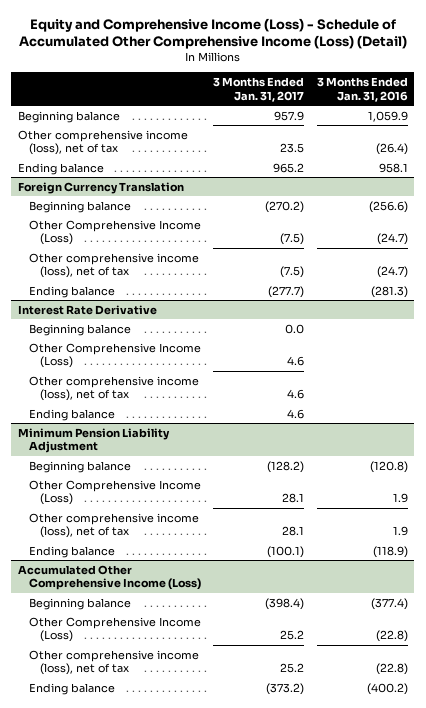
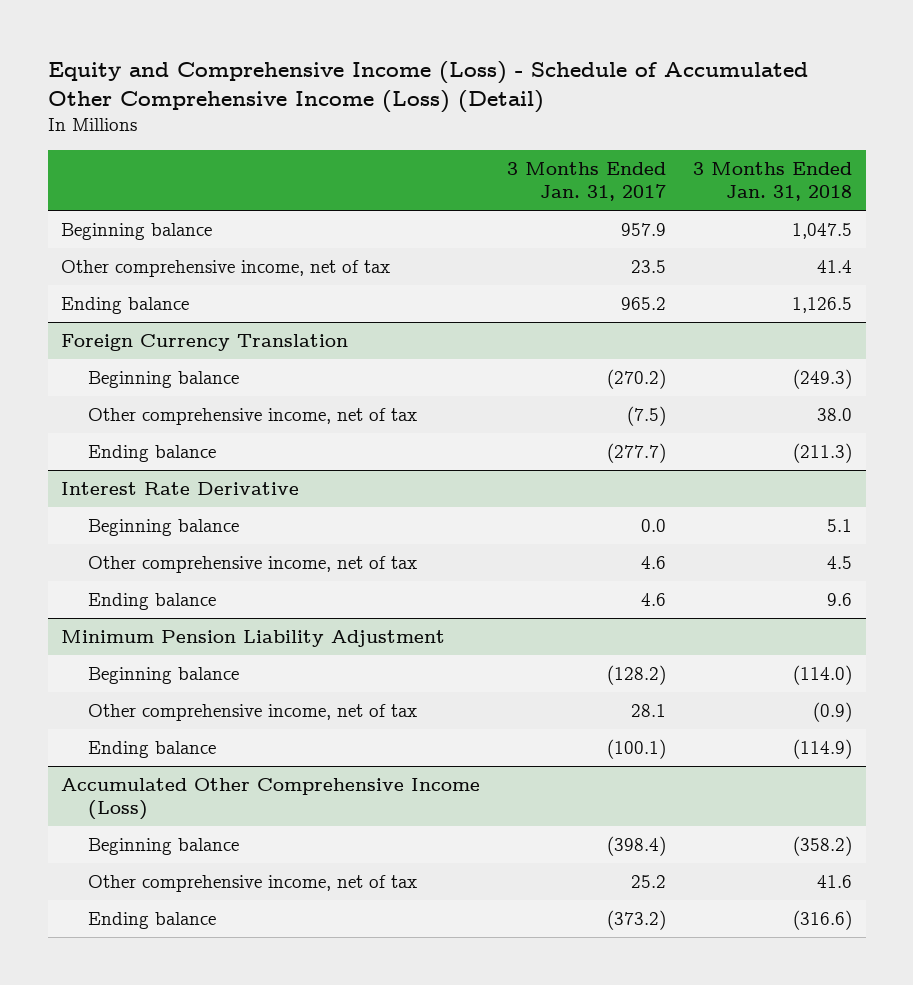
[316,77,408,102] 3 Months Ended Jan. 31, 2016 -> none
none -> [693,162,853,202] 3 Months Ended Jan. 31, 2018
[17,129,188,156] Other comprehensive income (loss), net of tax -> [61,259,391,277] Other comprehensive income, net of tax
[28,219,201,246] Other Comprehensive Income (Loss) -> none
[28,252,199,279] Other comprehensive income (loss), net of tax -> [87,407,417,425] Other comprehensive income, net of tax
[28,342,201,369] Other Comprehensive Income (Loss) -> none
[28,375,199,402] Other comprehensive income (loss), net of tax -> [87,555,417,573] Other comprehensive income, net of tax
[28,479,201,506] Other Comprehensive Income (Loss) -> none
[28,512,199,539] Other comprehensive income (loss), net of tax -> [87,703,417,721] Other comprehensive income, net of tax
[28,616,201,643] Other Comprehensive Income (Loss) -> none
[28,649,199,676] Other comprehensive income (loss), net of tax -> [87,874,417,892] Other comprehensive income, net of tax

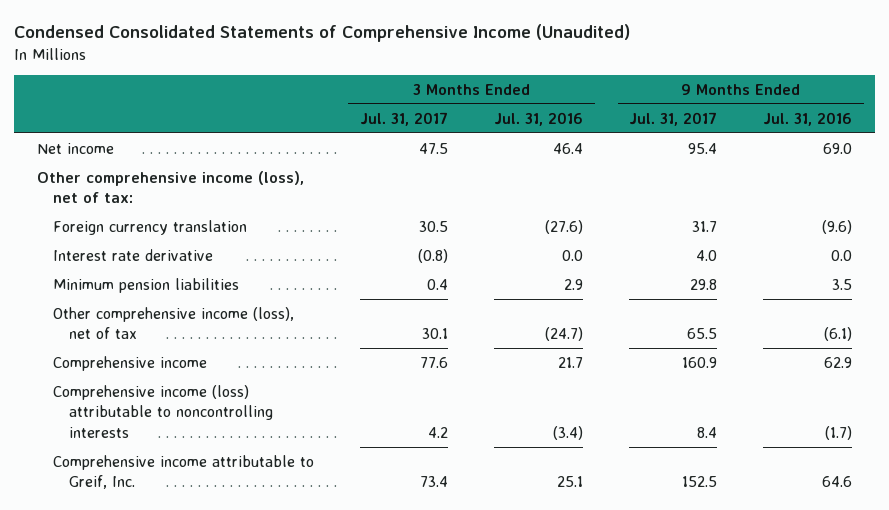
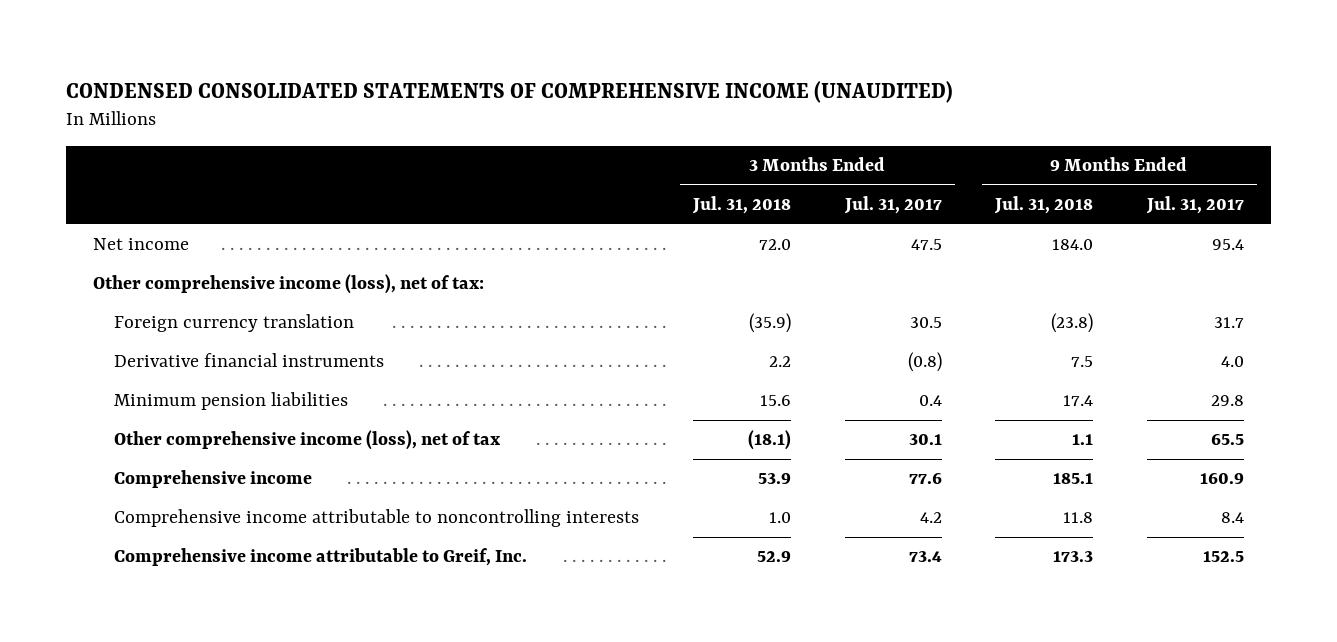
[13,24,630,43] Condensed Consolidated Statements of Comprehensive Income (Unaudited) -> [66,80,954,103] CONDENSED CONSOLIDATED STATEMENTS OF COMPREHENSIVE INCOME (UNAUDITED)
[494,111,584,126] Jul. 31, 2016 -> none
[763,111,853,126] Jul. 31, 2016 -> none
none -> [691,196,791,215] Jul. 31, 2018
none -> [994,196,1094,215] Jul. 31, 2018
[52,248,213,261] Interest rate derivative -> [114,353,385,368] Derivative financial instruments
[52,384,274,438] Comprehensive income (loss) attributable to noncontrolling interests -> [114,509,640,528] Comprehensive income attributable to noncontrolling interests

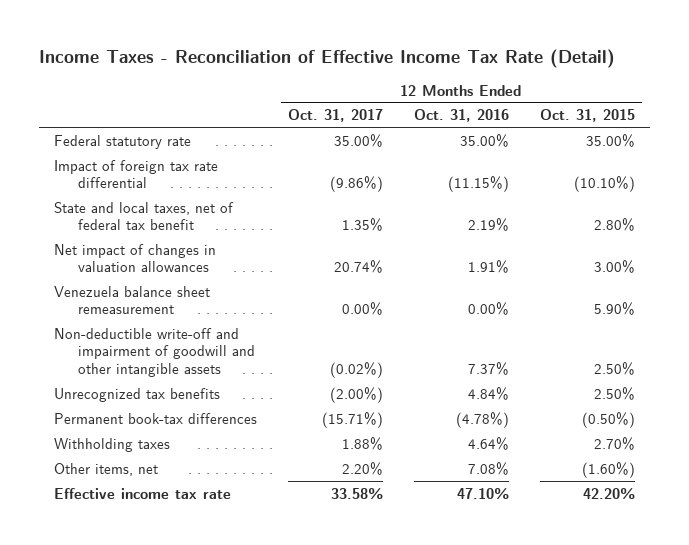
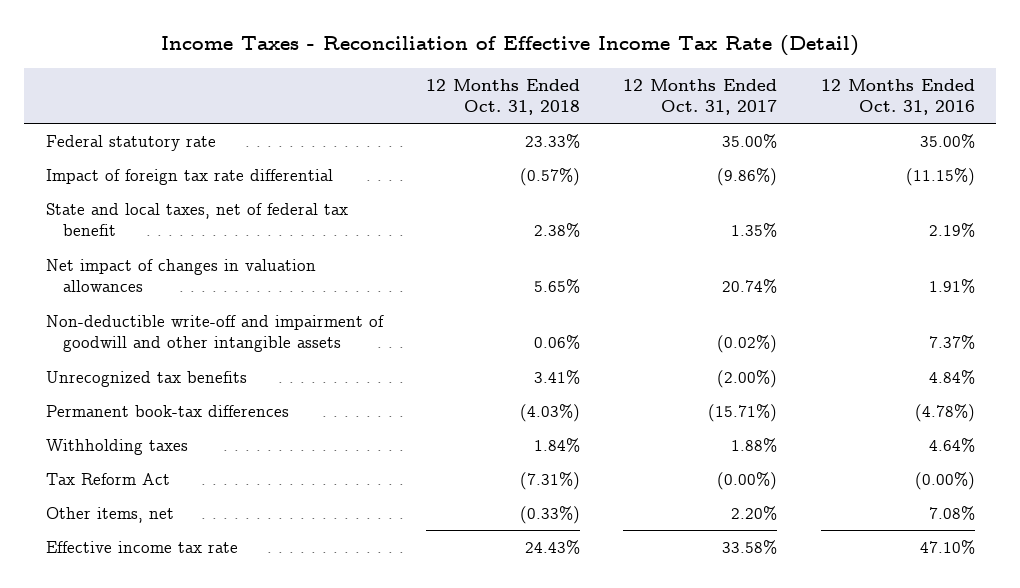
[539,109,635,123] Oct. 31, 2015 -> none
none -> [425,78,580,116] 12 Months Ended Oct. 31, 2018
[54,285,211,315] Venezuela balance sheet remeasurement -> none
none -> [45,472,170,485] Tax Reform Act

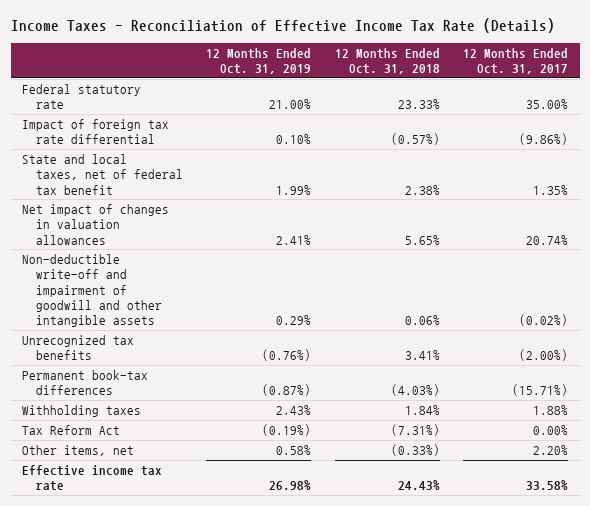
[161,35,860,57] Income Taxes - Reconciliation of Effective Income Tax Rate (Detail) -> [10,18,555,34] Income Taxes - Reconciliation of Effective Income Tax Rate (Details)
[820,78,975,116] 12 Months Ended Oct. 31, 2016 -> none
none -> [206,47,312,74] 12 Months Ended Oct. 31, 2019
[717,471,778,490] (0.00%) -> [533,424,569,435] 0.00%

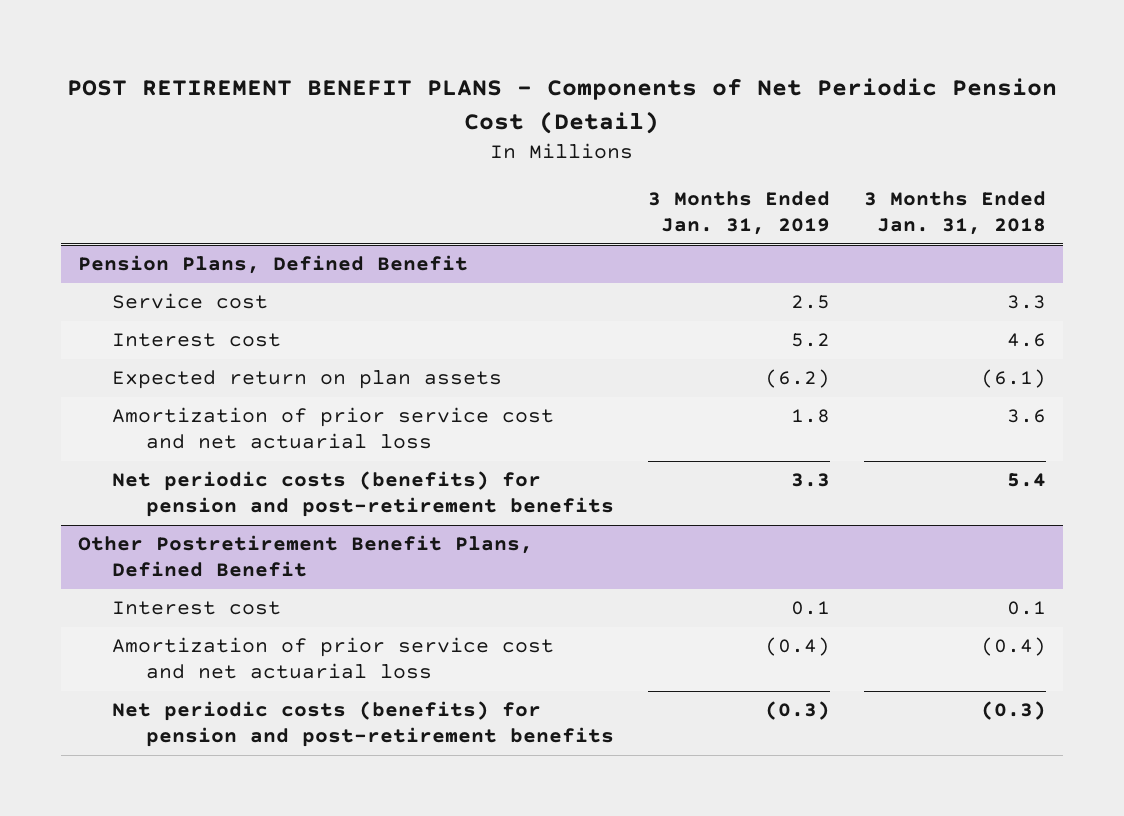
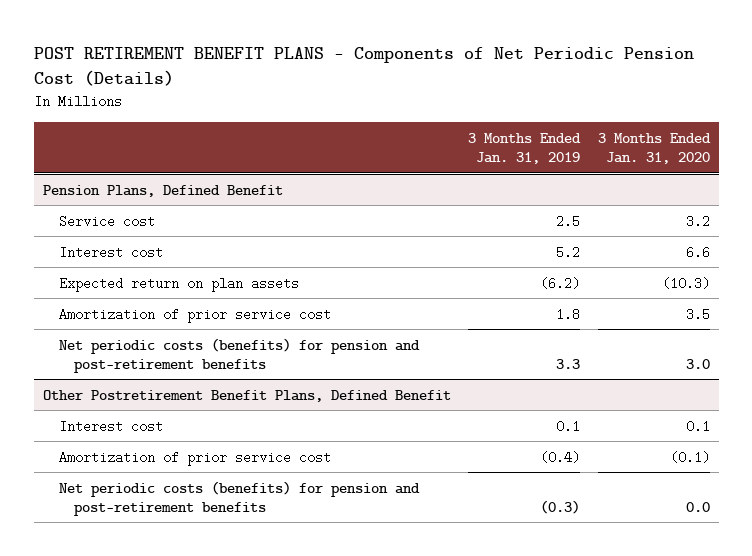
[67,78,1058,134] POST RETIREMENT BENEFIT PLANS - Components of Net Periodic Pension Cost (Detail) -> [33,46,694,87] POST RETIREMENT BENEFIT PLANS - Components of Net Periodic Pension Cost (Details)
[863,190,1046,235] 3 Months Ended Jan. 31, 2018 -> none
none -> [597,132,711,164] 3 Months Ended Jan. 31, 2020
[112,407,555,450] Amortization of prior service cost and net actuarial loss -> [58,307,331,323] Amortization of prior service cost
[112,637,555,680] Amortization of prior service cost and net actuarial loss -> [58,450,331,466] Amortization of prior service cost

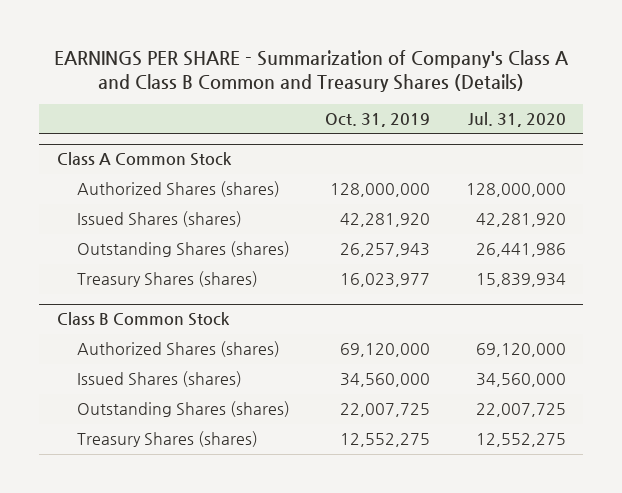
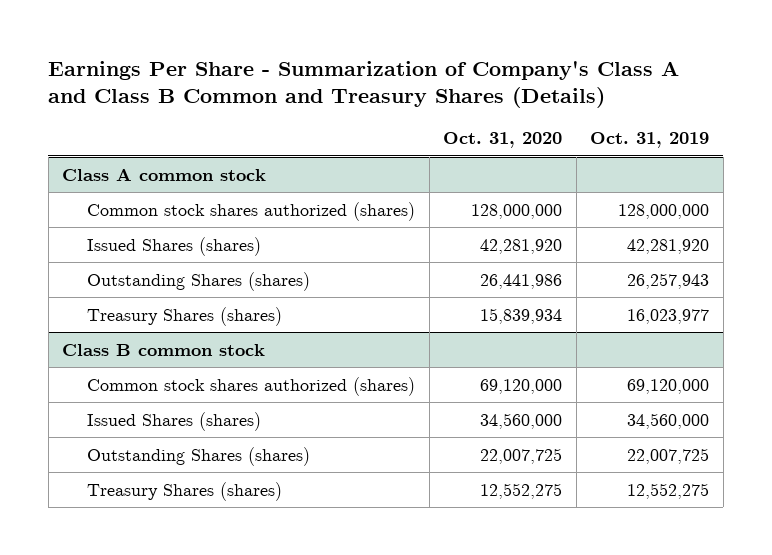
[54,49,570,92] EARNINGS PER SHARE - Summarization of Company's Class A and Class B Common and Treasury Shares (Details) -> [48,60,680,109] Earnings Per Share - Summarization of Company's Class A and Class B Common and Treasury Shares (Details)
[467,112,566,128] Jul. 31, 2020 -> none
none -> [443,132,563,149] Oct. 31, 2020
[56,152,232,167] Class A Common Stock -> [62,167,267,181] Class A common stock
[76,181,280,198] Authorized Shares (shares) -> [87,201,416,221] Common stock shares authorized (shares)
[56,312,230,327] Class B Common Stock -> [62,343,266,356] Class B common stock
[76,341,280,358] Authorized Shares (shares) -> [87,376,416,396] Common stock shares authorized (shares)

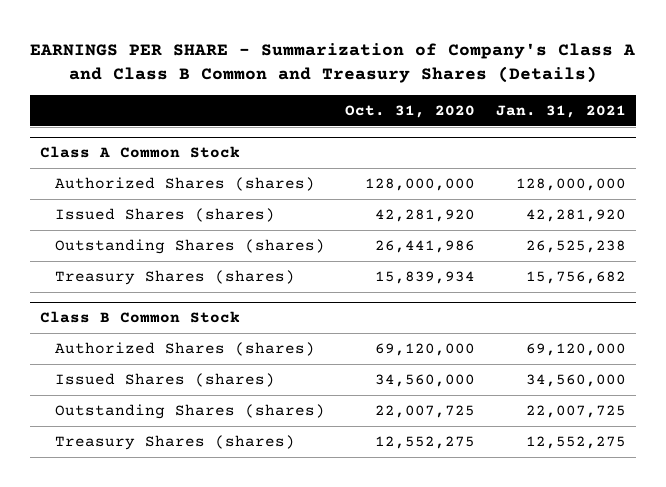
[48,60,680,109] Earnings Per Share - Summarization of Company's Class A and Class B Common and Treasury Shares (Details) -> [30,42,636,84] EARNINGS PER SHARE - Summarization of Company's Class A and Class B Common and Treasury Shares (Details)
[590,132,710,149] Oct. 31, 2019 -> none
none -> [495,105,626,119] Jan. 31, 2021
[62,167,267,181] Class A common stock -> [40,146,241,159] Class A Common Stock
[87,201,416,221] Common stock shares authorized (shares) -> [54,177,315,192] Authorized Shares (shares)
[62,343,266,356] Class B common stock -> [40,311,241,324] Class B Common Stock
[87,376,416,396] Common stock shares authorized (shares) -> [54,342,315,357] Authorized Shares (shares)

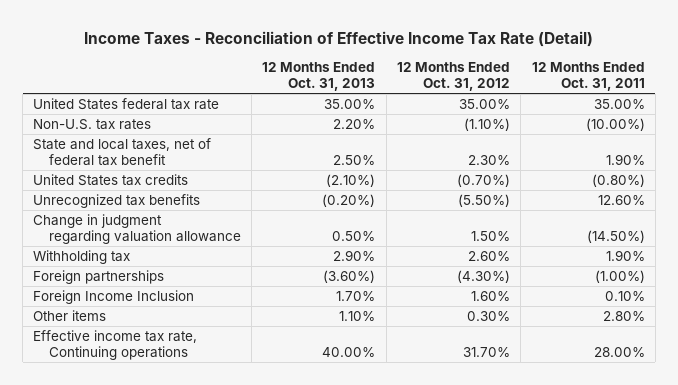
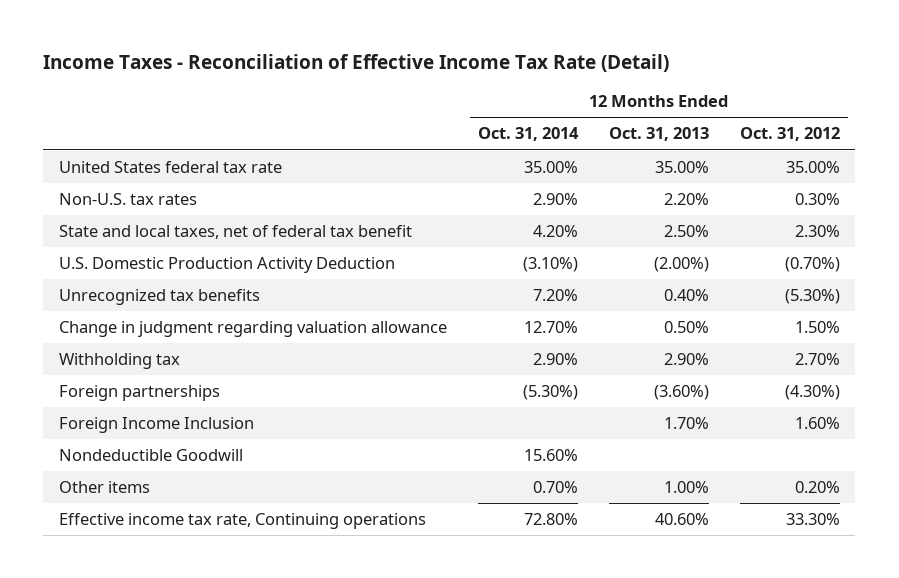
[531,62,645,91] 12 Months Ended Oct. 31, 2011 -> none
none -> [477,127,579,142] Oct. 31, 2014
[464,118,511,132] (1.10%) -> [794,193,840,206] 0.30%
[33,174,189,187] United States tax credits -> none
none -> [58,257,395,274] U.S. Domestic Production Activity Deduction
[322,194,376,208] (0.20%) -> [663,289,709,302] 0.40%
[458,194,511,208] (5.50%) -> [784,289,840,305] (5.30%)
[468,251,511,262] 2.60% -> [794,353,840,366] 2.70%
none -> [58,449,243,462] Nondeductible Goodwill
[339,311,376,322] 1.10% -> [663,481,709,494] 1.00%
[467,311,511,322] 0.30% -> [794,481,840,494] 0.20%
[322,346,376,357] 40.00% -> [654,513,709,526] 40.60%
[463,346,511,357] 31.70% -> [785,513,840,526] 33.30%

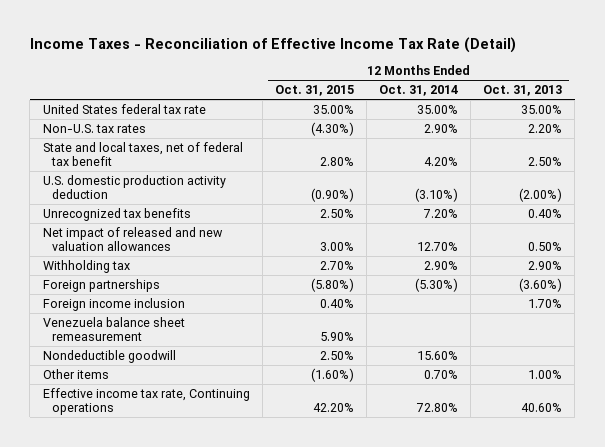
[739,127,840,142] Oct. 31, 2012 -> none
none -> [274,85,354,97] Oct. 31, 2015
[58,257,395,274] U.S. Domestic Production Activity Deduction -> [42,174,226,200] U.S. domestic production activity deduction
[58,321,447,338] Change in judgment regarding valuation allowance -> [42,226,223,252] Net impact of released and new valuation allowances
[58,417,254,434] Foreign Income Inclusion -> [42,297,185,311] Foreign income inclusion
none -> [42,316,185,342] Venezuela balance sheet remeasurement
[58,449,243,462] Nondeductible Goodwill -> [42,349,176,363] Nondeductible goodwill

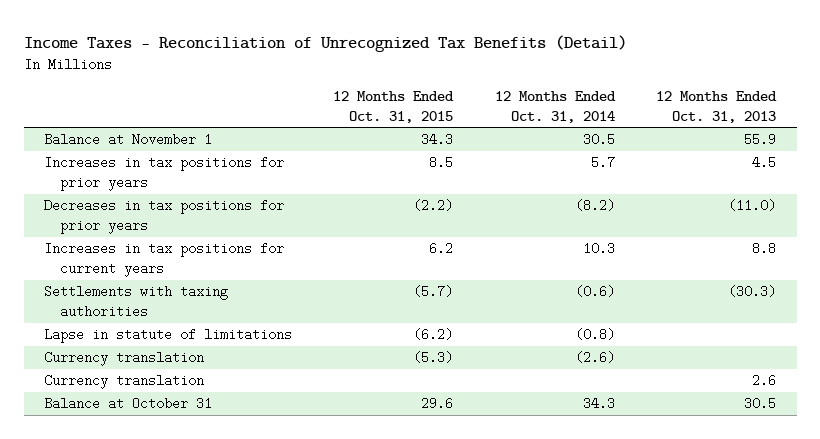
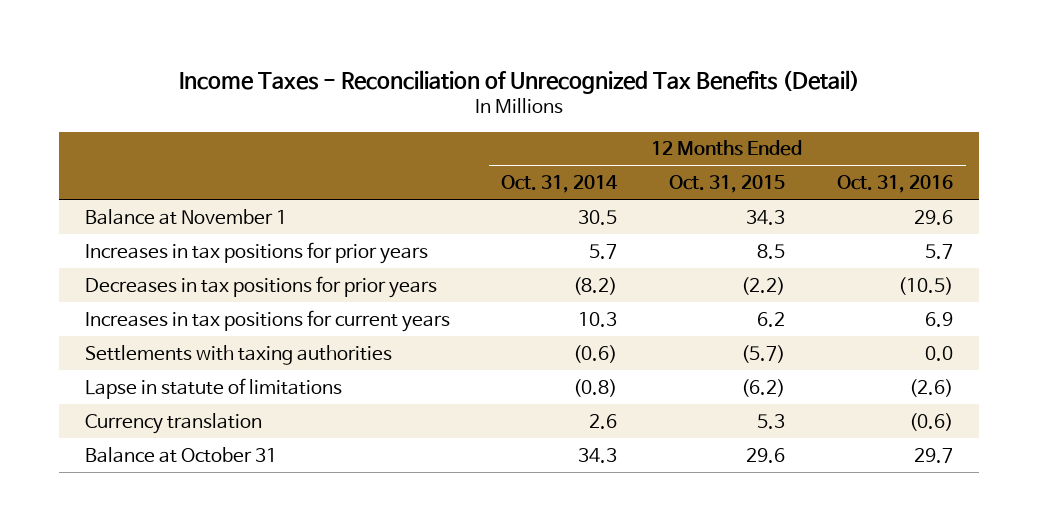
[655,91,777,123] 12 Months Ended Oct. 31, 2013 -> none
none -> [837,175,954,194] Oct. 31, 2016
[44,374,205,390] Currency translation -> none
[413,351,454,365] (5.3) -> [757,413,786,429] 5.3
[574,351,615,365] (2.6) -> [589,413,618,429] 2.6

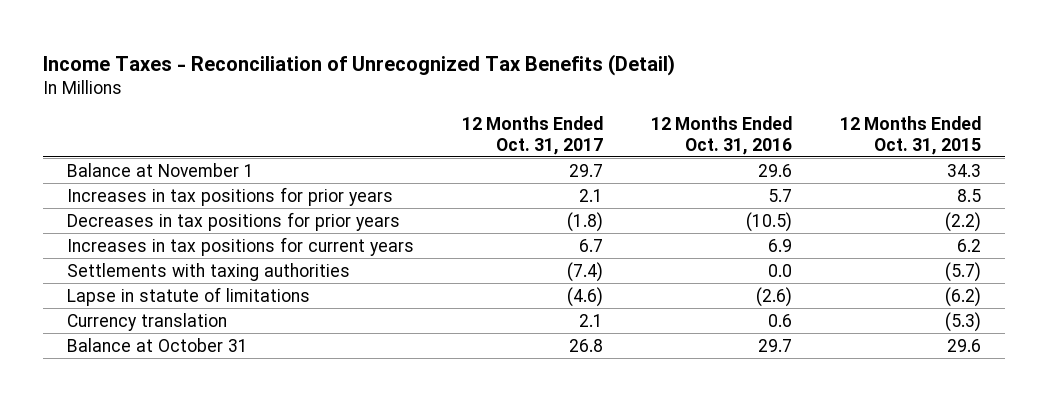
[501,175,619,194] Oct. 31, 2014 -> none
none -> [462,116,604,155] 12 Months Ended Oct. 31, 2017
[757,413,786,429] 5.3 -> [944,311,981,332] (5.3)
[909,412,954,431] (0.6) -> [767,313,792,327] 0.6

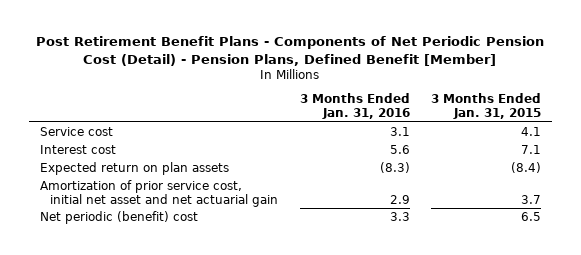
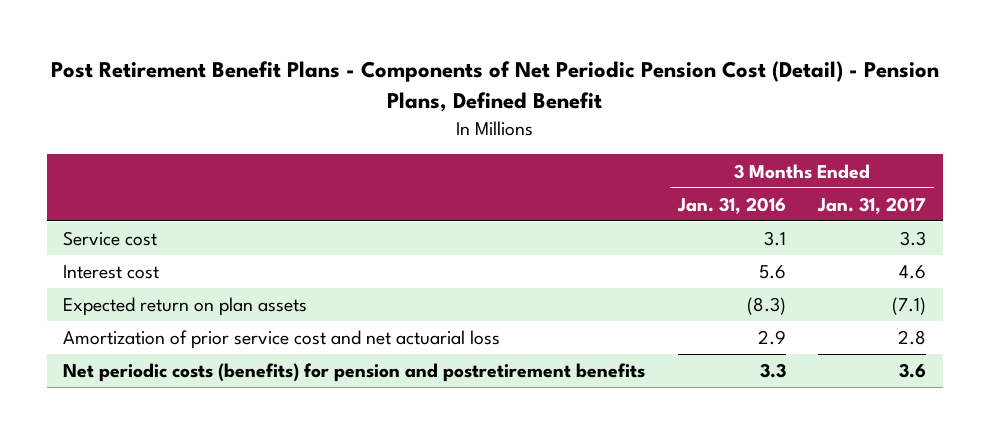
[36,36,545,66] Post Retirement Benefit Plans - Components of Net Periodic Pension Cost (Detail) - Pension Plans, Defined Benefit [Member] -> [50,61,939,113] Post Retirement Benefit Plans - Components of Net Periodic Pension Cost (Detail) - Pension Plans, Defined Benefit
[431,93,542,119] 3 Months Ended Jan. 31, 2015 -> none
none -> [817,196,927,214] Jan. 31, 2017
[39,179,279,207] Amortization of prior service cost, initial net asset and net actuarial gain -> [63,330,501,350] Amortization of prior service cost and net actuarial loss
[39,210,198,224] Net periodic (benefit) cost -> [63,363,646,383] Net periodic costs (benefits) for pension and postretirement benefits

